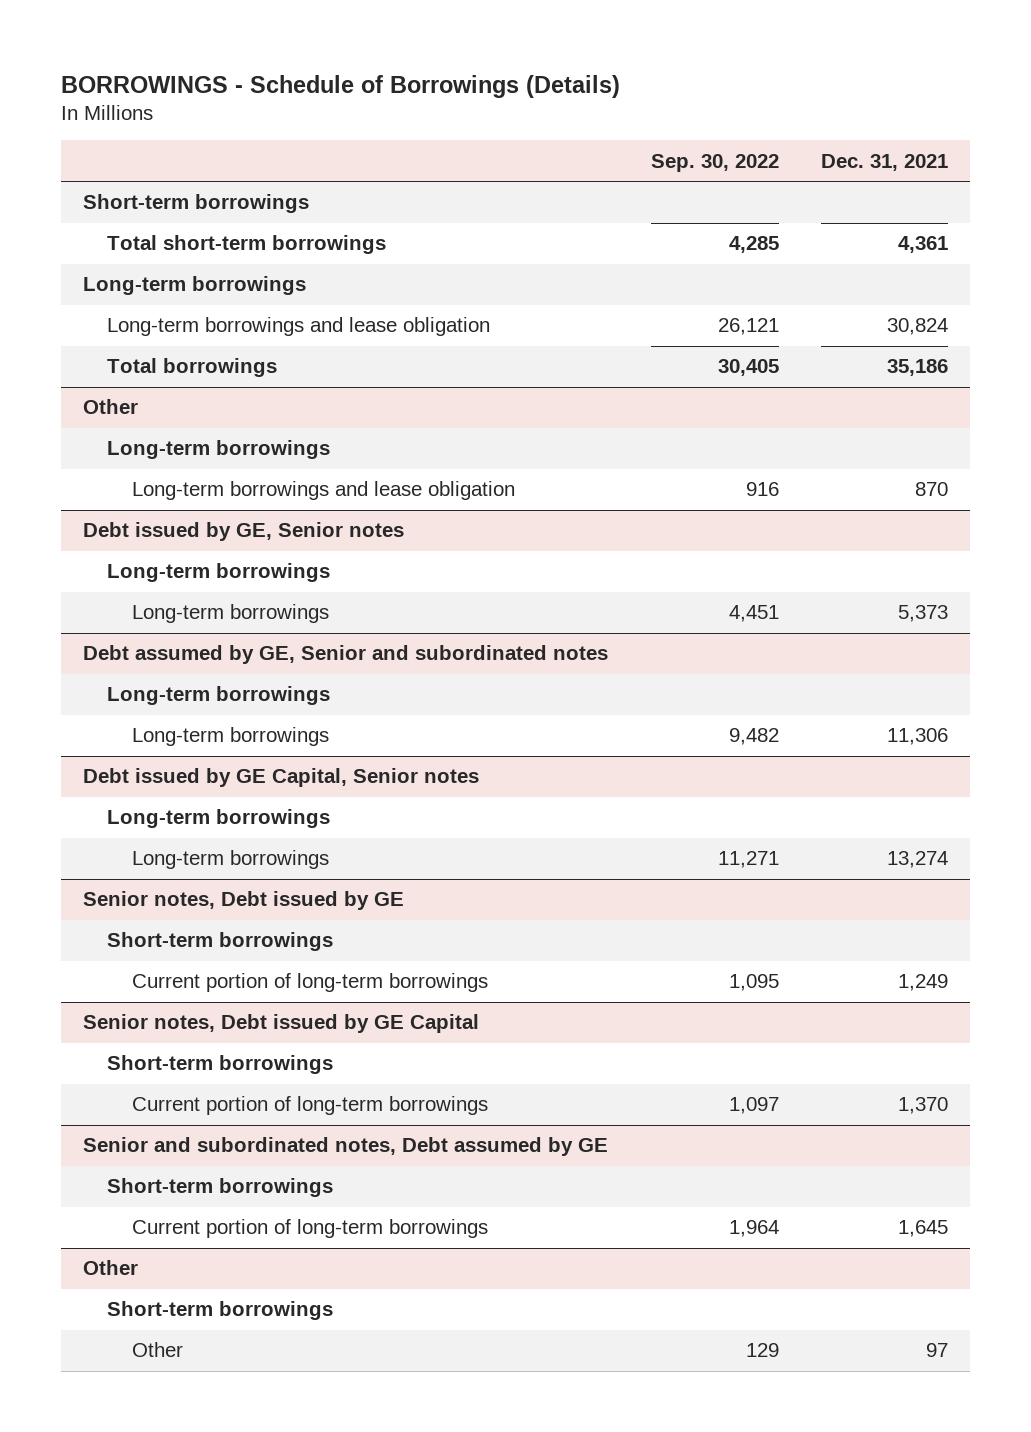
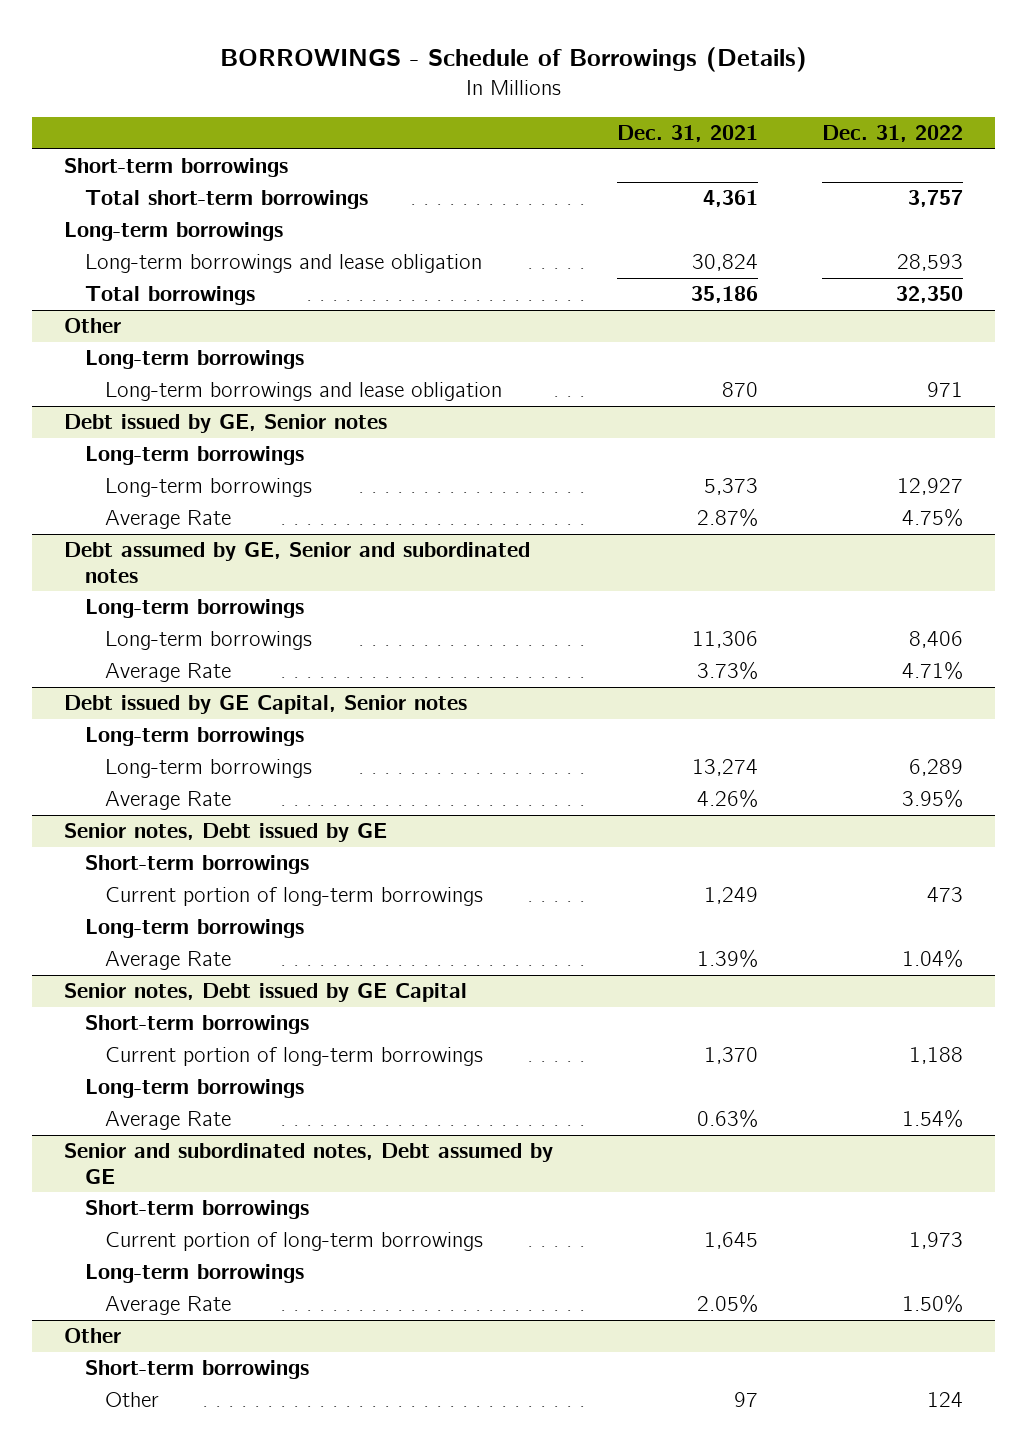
[650,153,779,172] Sep. 30, 2022 -> none
none -> [822,125,964,143] Dec. 31, 2022
none -> [104,510,231,530] Average Rate
none -> [104,663,231,683] Average Rate
none -> [104,791,231,811] Average Rate
none -> [84,919,304,939] Long-term borrowings
none -> [104,951,231,971] Average Rate
none -> [84,1079,304,1099] Long-term borrowings
none -> [104,1111,231,1131] Average Rate
none -> [84,1264,304,1284] Long-term borrowings
none -> [104,1296,231,1316] Average Rate

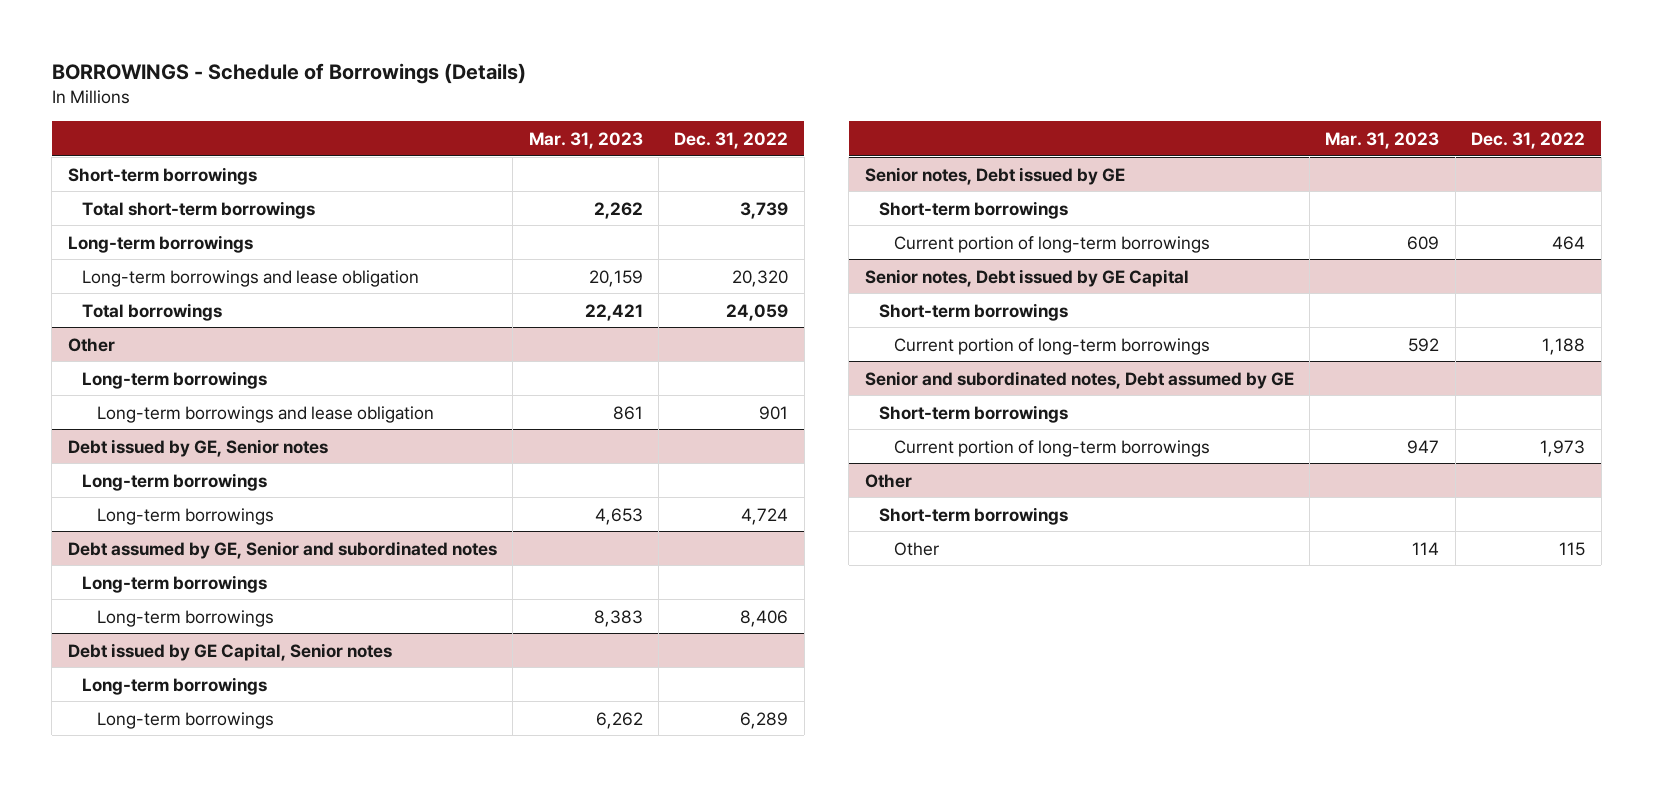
[617,125,759,143] Dec. 31, 2021 -> none
none -> [528,131,643,149] Mar. 31, 2023
[908,190,964,208] 3,757 -> [740,201,789,219] 3,739
[897,254,964,272] 28,593 -> [732,269,789,287] 20,320
[896,286,964,304] 32,350 -> [726,303,789,321] 24,059
[927,382,964,398] 971 -> [759,405,789,420] 901
[104,510,231,530] Average Rate -> none
[897,478,964,496] 12,927 -> [741,507,789,525] 4,724
[104,663,231,683] Average Rate -> none
[104,791,231,811] Average Rate -> none
[84,919,304,939] Long-term borrowings -> none
[104,951,231,971] Average Rate -> none
[927,887,964,903] 473 -> [1552,235,1586,250] 464
[84,1079,304,1099] Long-term borrowings -> none
[104,1111,231,1131] Average Rate -> none
[84,1264,304,1284] Long-term borrowings -> none
[104,1296,231,1316] Average Rate -> none
[927,1392,964,1408] 124 -> [1559,541,1586,556] 115

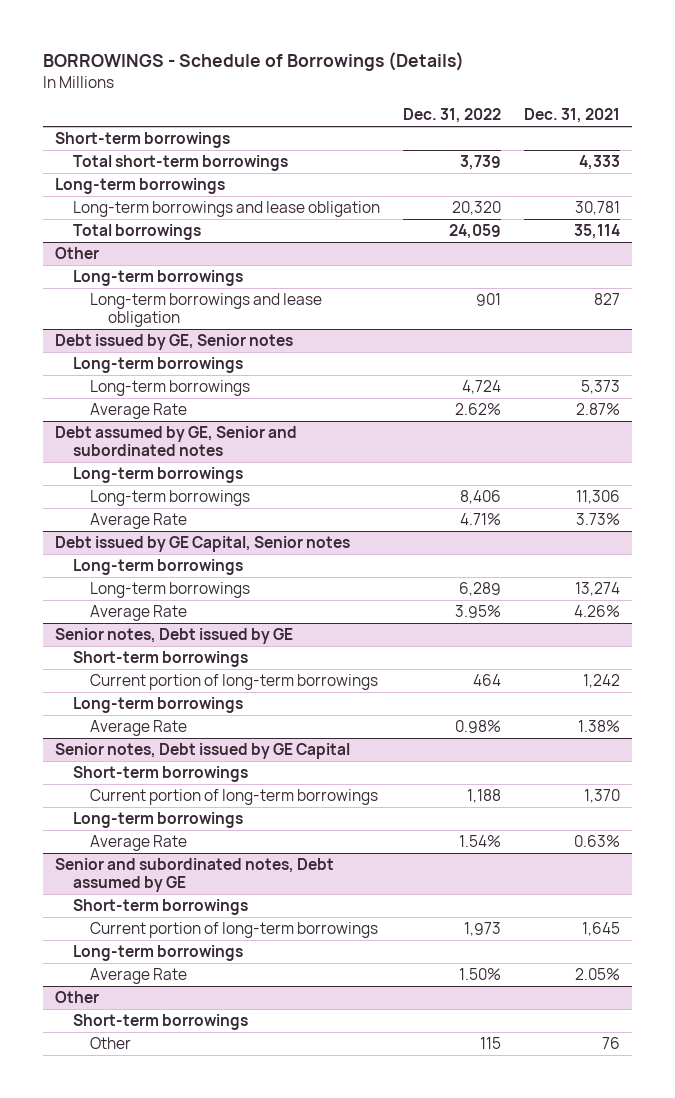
[528,131,643,149] Mar. 31, 2023 -> none
none -> [524,108,621,124] Dec. 31, 2021
none -> [90,403,188,420] Average Rate
none -> [90,513,188,530] Average Rate
none -> [90,605,188,622] Average Rate
none -> [72,697,243,714] Long-term borrowings
none -> [90,720,188,737] Average Rate
none -> [72,812,243,829] Long-term borrowings
none -> [90,835,188,852] Average Rate
none -> [72,945,243,962] Long-term borrowings
none -> [90,968,188,985] Average Rate

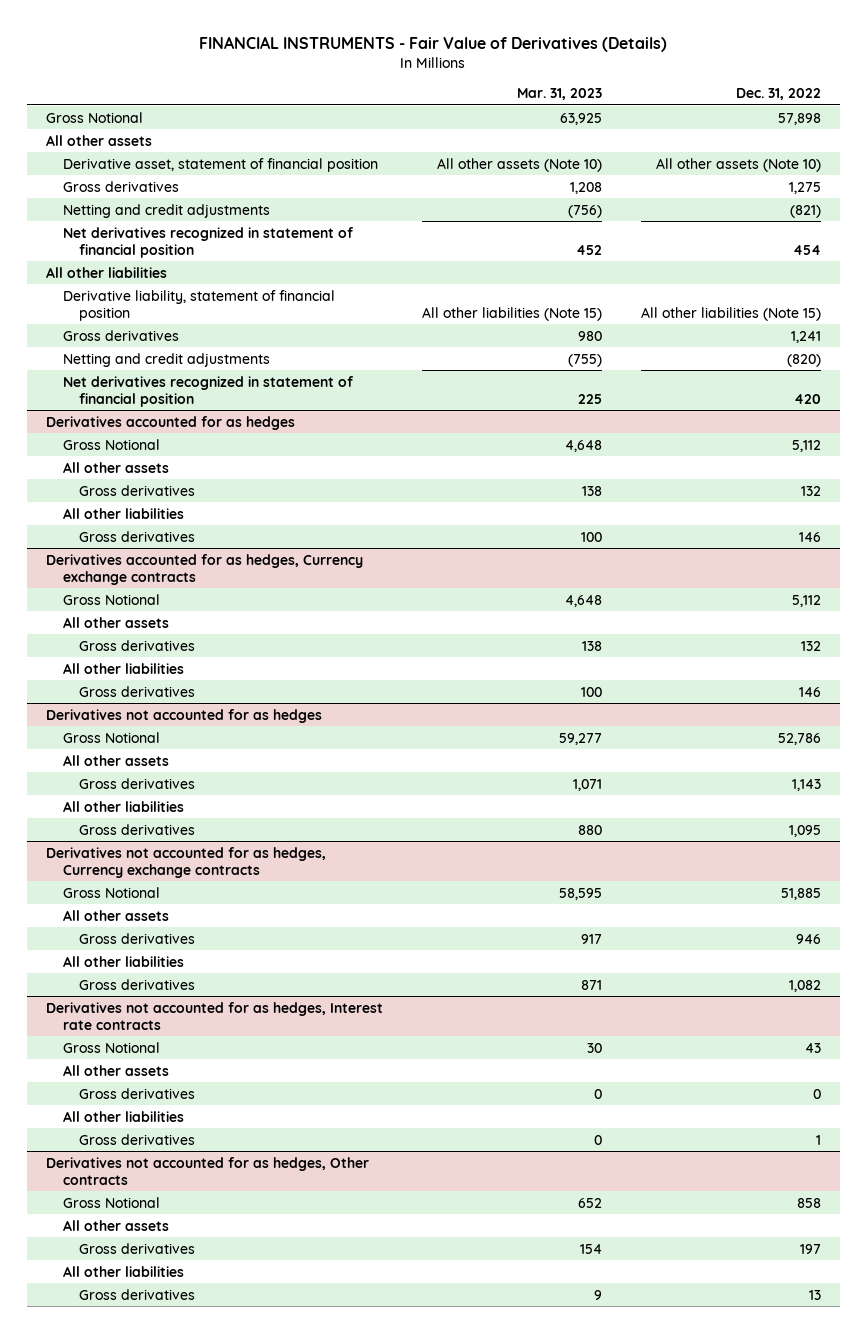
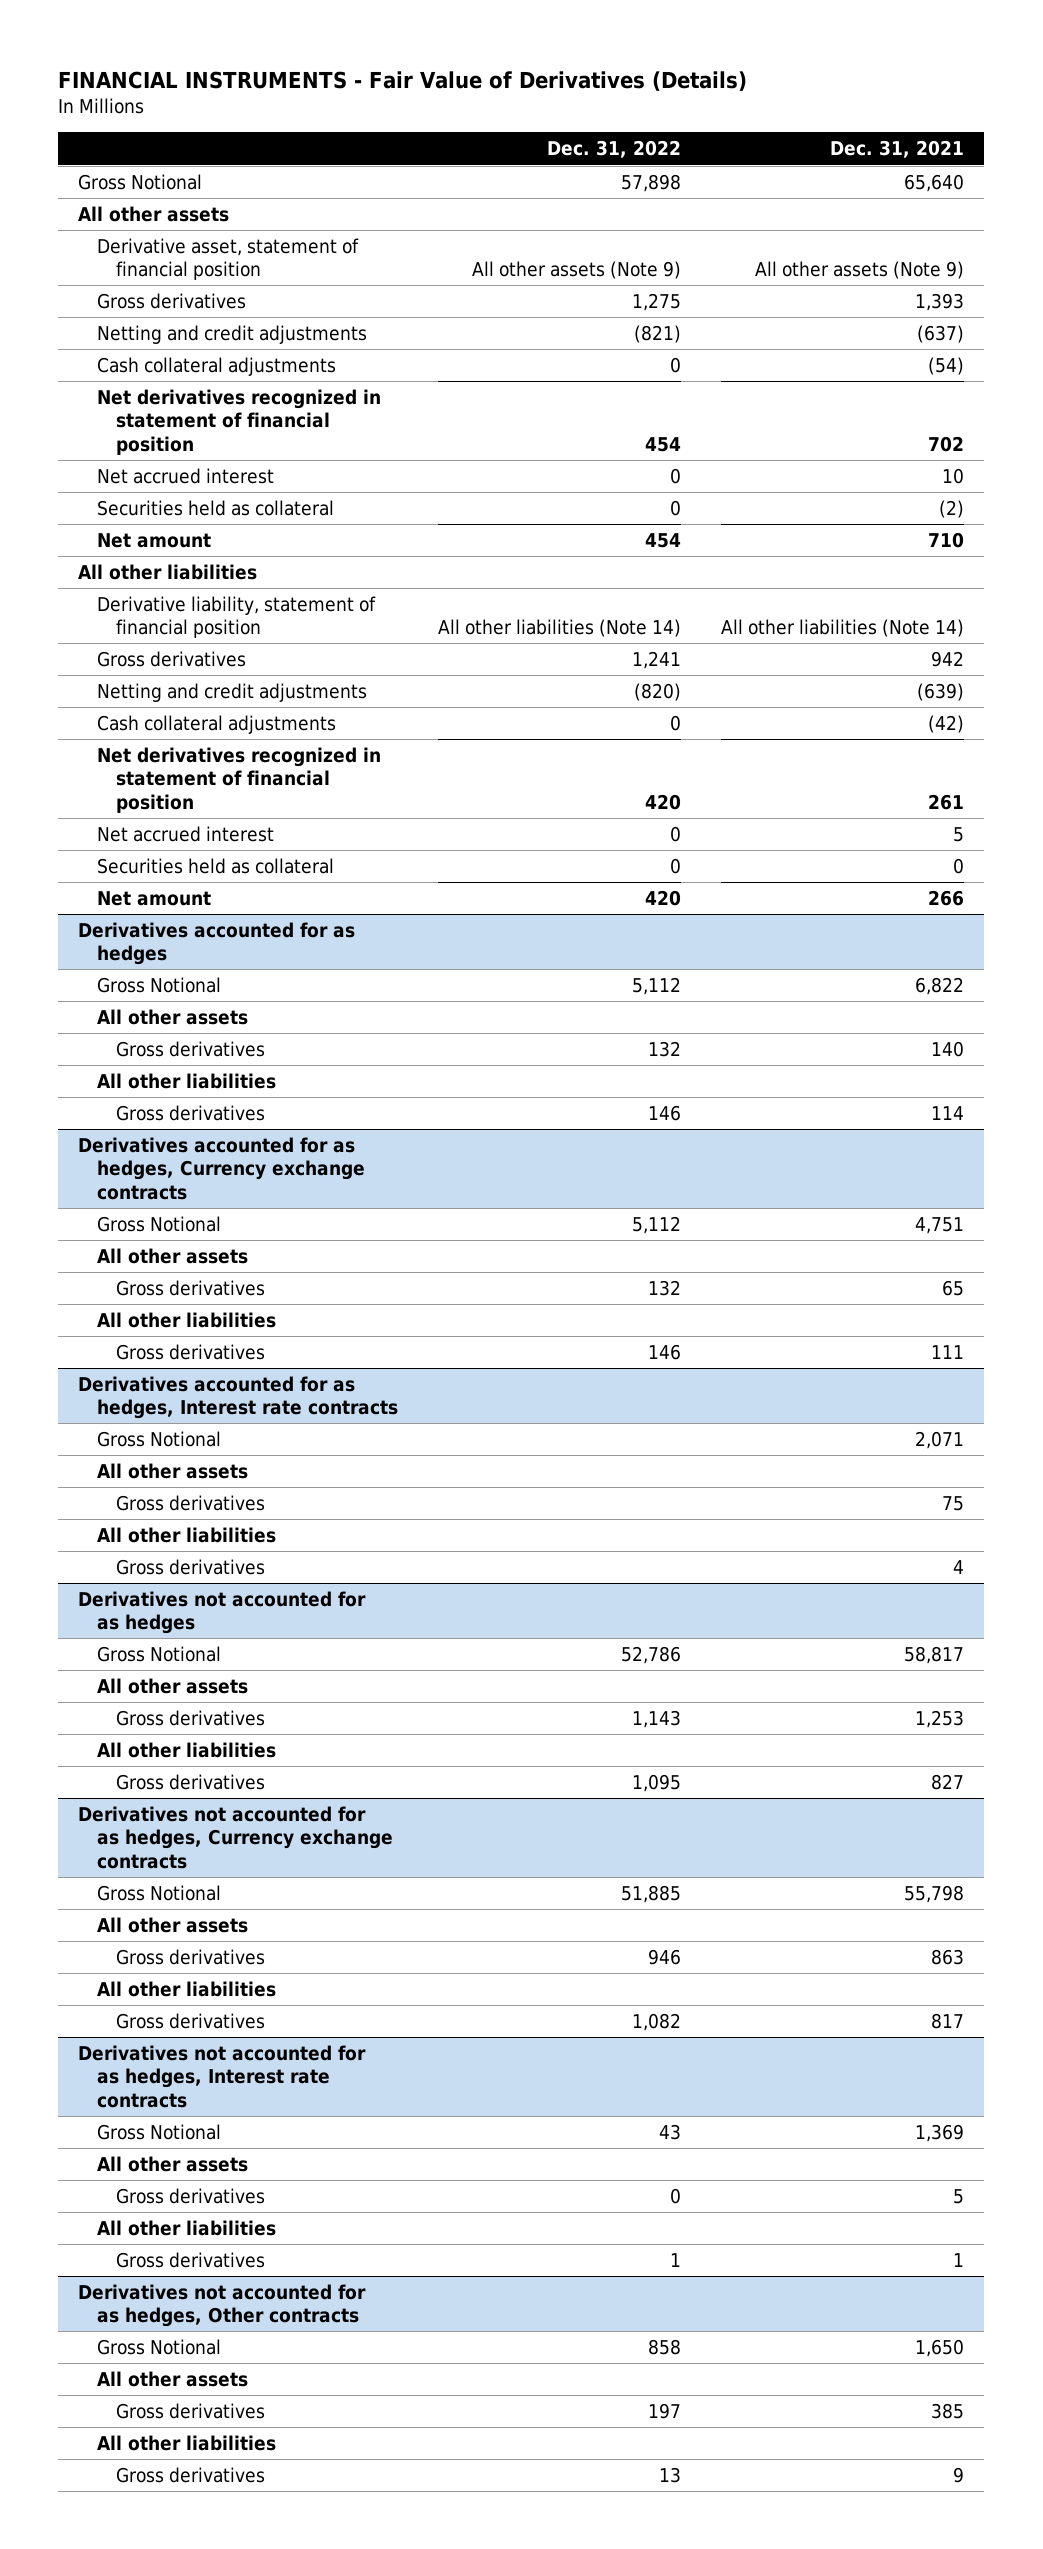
[516,88,602,101] Mar. 31, 2023 -> none
none -> [830,140,965,159] Dec. 31, 2021
[655,157,821,172] All other assets (Note 10) -> [472,261,682,280] All other assets (Note 9)
none -> [97,356,337,376] Cash collateral adjustments
none -> [97,467,275,484] Net accrued interest
none -> [97,499,335,516] Securities held as collateral
none -> [97,532,212,548] Net amount
[640,306,821,321] All other liabilities (Note 15) -> [438,619,682,638] All other liabilities (Note 14)
none -> [97,714,337,734] Cash collateral adjustments
none -> [97,825,275,842] Net accrued interest
none -> [97,857,335,874] Securities held as collateral
none -> [97,890,212,906] Net amount
none -> [78,1375,399,1420] Derivatives accounted for as hedges, Interest rate contracts
none -> [97,1430,222,1447] Gross Notional
none -> [97,1462,249,1479] All other assets
none -> [116,1494,266,1511] Gross derivatives
none -> [97,1526,277,1543] All other liabilities
none -> [116,1558,266,1575] Gross derivatives

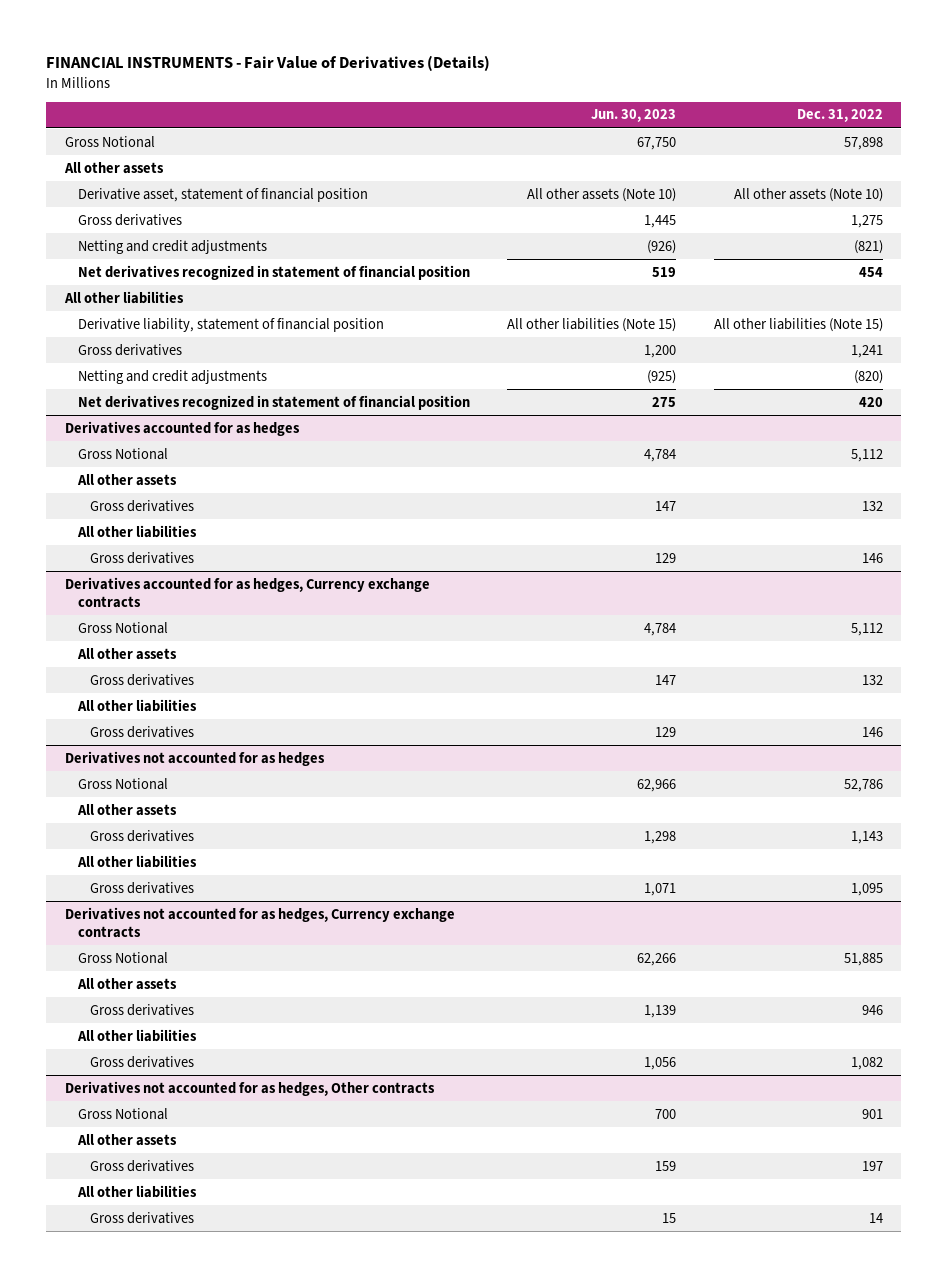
[830,140,965,159] Dec. 31, 2021 -> none
none -> [591,109,677,123] Jun. 30, 2023
[472,261,682,280] All other assets (Note 9) -> [733,187,883,202] All other assets (Note 10)
[97,356,337,376] Cash collateral adjustments -> none
[97,467,275,484] Net accrued interest -> none
[97,499,335,516] Securities held as collateral -> none
[97,532,212,548] Net amount -> none
[438,619,682,638] All other liabilities (Note 14) -> [713,317,883,332] All other liabilities (Note 15)
[97,714,337,734] Cash collateral adjustments -> none
[97,825,275,842] Net accrued interest -> none
[97,857,335,874] Securities held as collateral -> none
[97,890,212,906] Net amount -> none
[78,1375,399,1420] Derivatives accounted for as hedges, Interest rate contracts -> none
[97,1430,222,1447] Gross Notional -> none
[97,1462,249,1479] All other assets -> none
[116,1494,266,1511] Gross derivatives -> none
[97,1526,277,1543] All other liabilities -> none
[116,1558,266,1575] Gross derivatives -> none
[78,2044,367,2108] Derivatives not accounted for as hedges, Interest rate contracts -> none
[97,2123,222,2140] Gross Notional -> none
[97,2155,249,2172] All other assets -> none
[116,2187,266,2204] Gross derivatives -> none
[97,2219,277,2236] All other liabilities -> none
[116,2251,266,2268] Gross derivatives -> none
[648,2338,682,2355] 858 -> [861,1108,883,1119] 901
[659,2466,682,2483] 13 -> [868,1212,883,1223] 14

